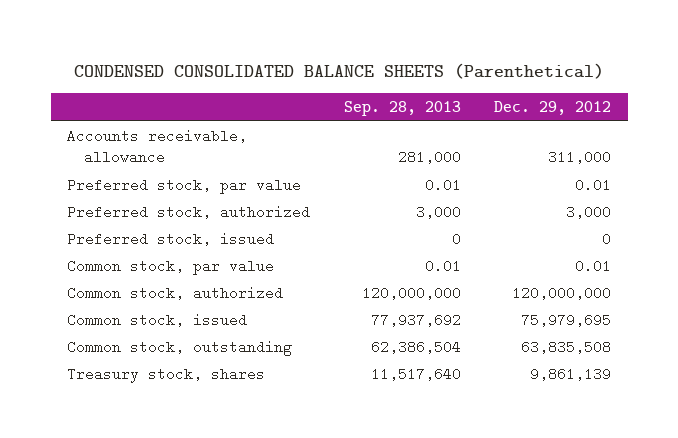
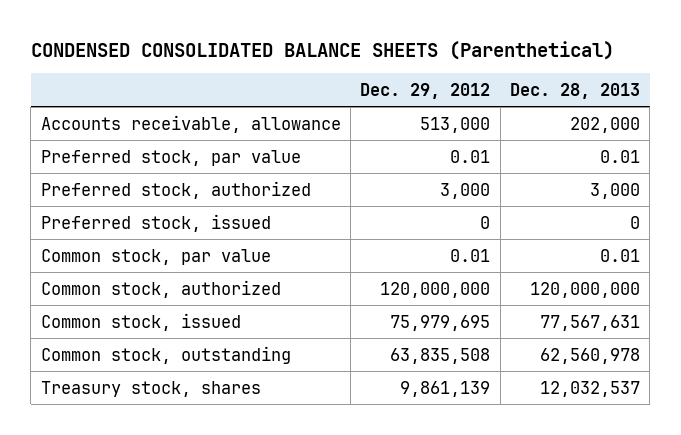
[343,100,461,116] Sep. 28, 2013 -> none
none -> [510,82,641,99] Dec. 28, 2013
[547,150,611,165] 311,000 -> [420,116,491,133] 513,000

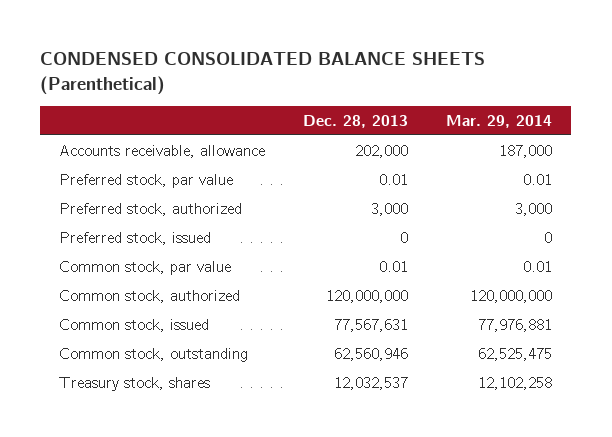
[360,82,491,99] Dec. 29, 2012 -> none
none -> [446,114,553,128] Mar. 29, 2014
[540,347,641,364] 62,560,978 -> [334,348,409,362] 62,560,946

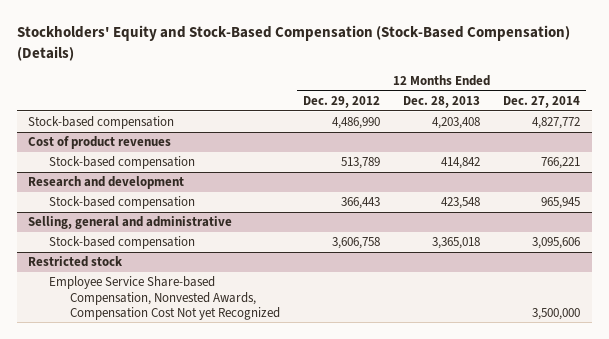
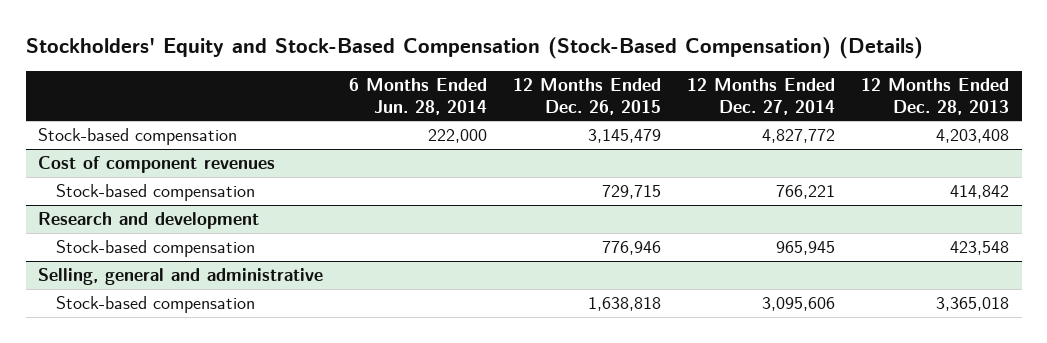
[303,96,381,109] Dec. 29, 2012 -> none
none -> [349,78,488,115] 6 Months Ended Jun. 28, 2014
none -> [513,78,662,115] 12 Months Ended Dec. 26, 2015
[28,136,172,150] Cost of product revenues -> [38,156,276,174] Cost of component revenues
[28,256,124,268] Restricted stock -> none
[49,276,281,320] Employee Service Share-based Compensation, Nonvested Awards, Compensation Cost Not yet Recognized -> none

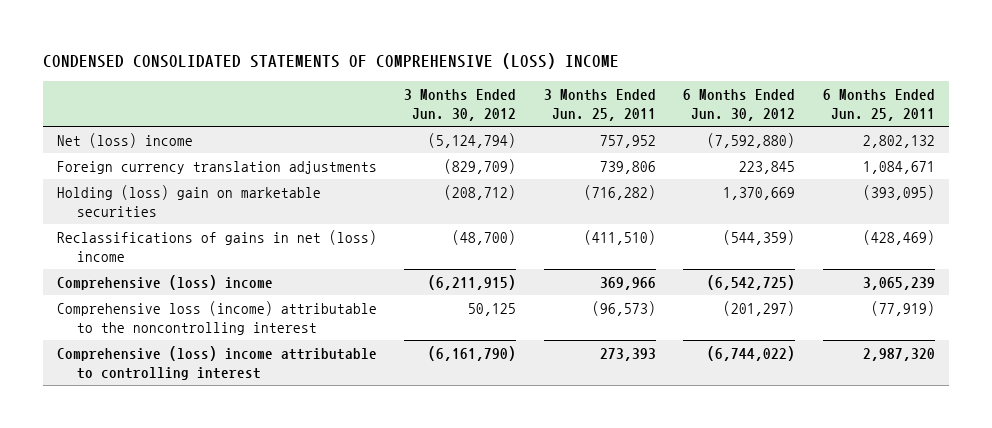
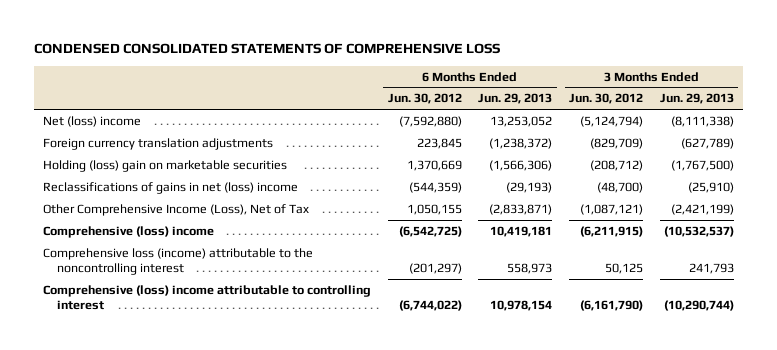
[42,53,619,70] CONDENSED CONSOLIDATED STATEMENTS OF COMPREHENSIVE (LOSS) INCOME -> [34,43,501,55] CONDENSED CONSOLIDATED STATEMENTS OF COMPREHENSIVE LOSS
[543,88,656,121] 3 Months Ended Jun. 25, 2011 -> none
[822,88,935,121] 6 Months Ended Jun. 25, 2011 -> none
none -> [478,93,553,105] Jun. 29, 2013
none -> [660,93,735,105] Jun. 29, 2013
none -> [42,203,309,216] Other Comprehensive Income (Loss), Net of Tax

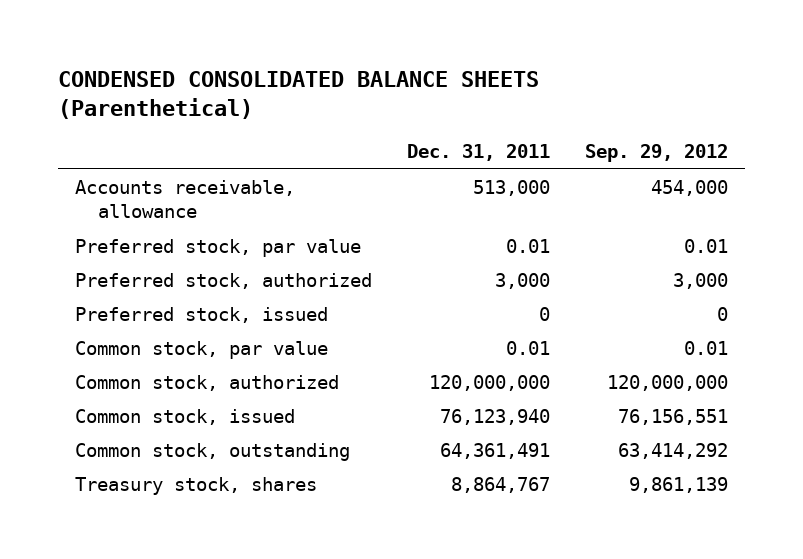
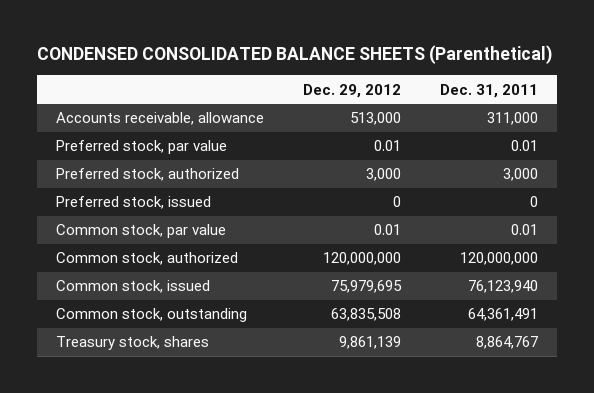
[584,144,728,163] Sep. 29, 2012 -> none
none -> [303,83,402,98] Dec. 29, 2012
[472,180,550,197] 513,000 -> [486,112,538,126] 311,000

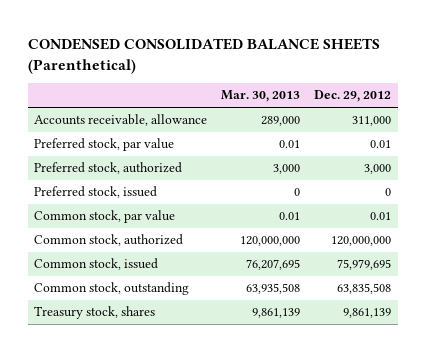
[439,83,538,98] Dec. 31, 2011 -> none
none -> [221,90,301,103] Mar. 30, 2013
[350,112,402,126] 513,000 -> [352,116,392,127] 311,000

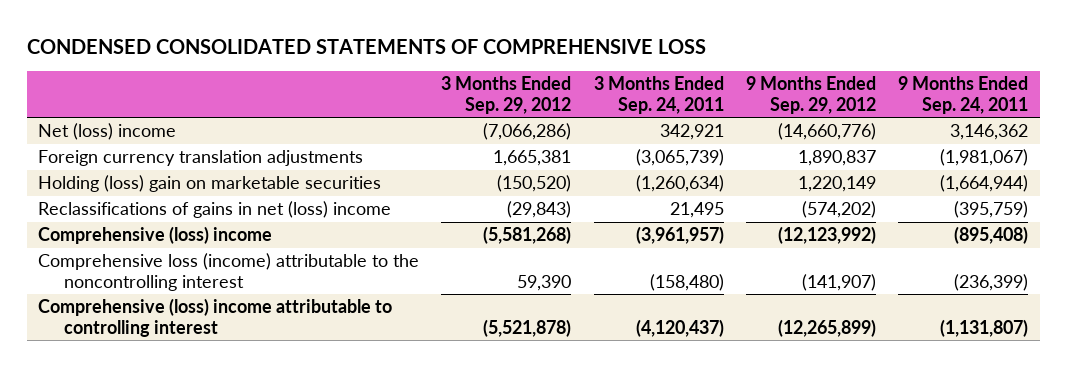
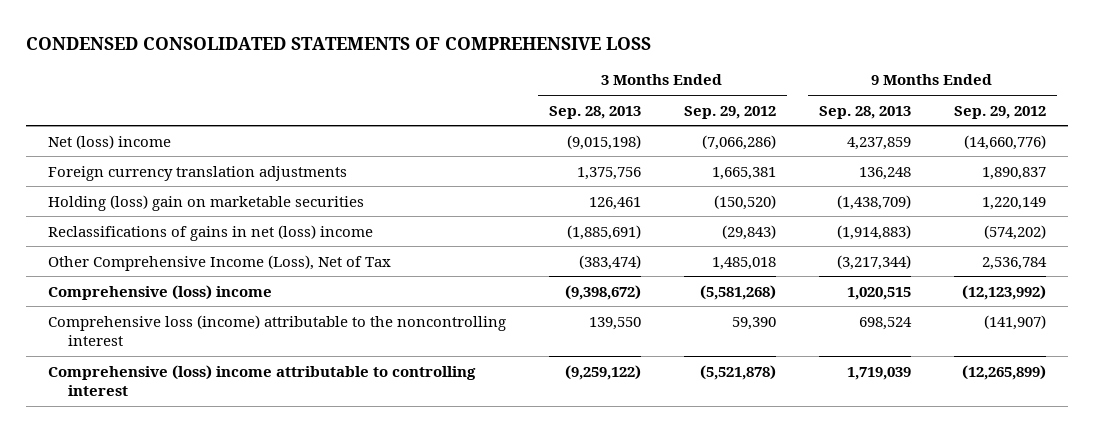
[593,75,724,114] 3 Months Ended Sep. 24, 2011 -> none
[898,75,1029,114] 9 Months Ended Sep. 24, 2011 -> none
none -> [548,105,641,119] Sep. 28, 2013
none -> [818,105,911,119] Sep. 28, 2013
none -> [47,254,391,271] Other Comprehensive Income (Loss), Net of Tax

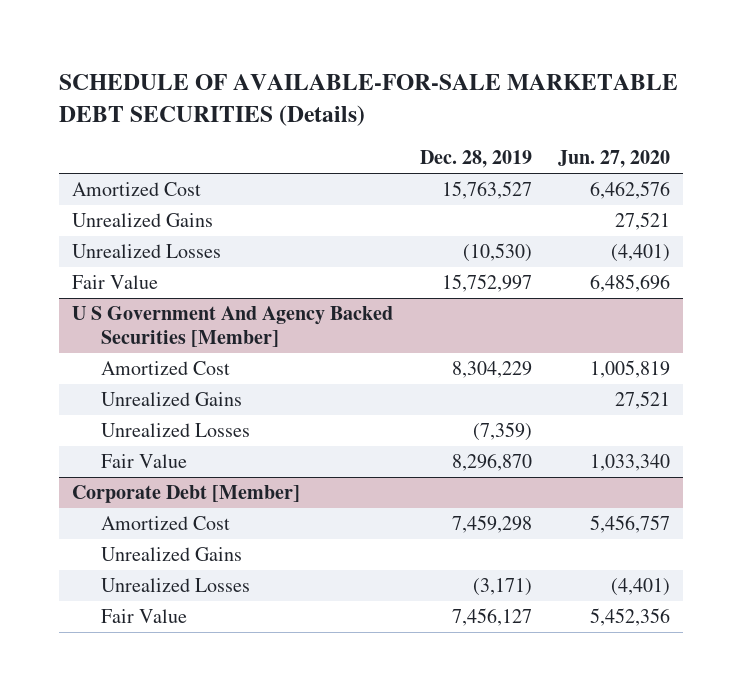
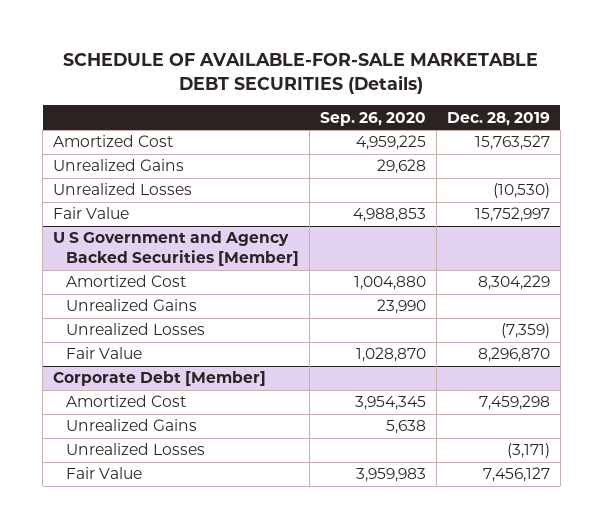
[558,150,671,169] Jun. 27, 2020 -> none
none -> [319,111,426,126] Sep. 26, 2020
[72,306,394,348] U S Government And Agency Backed Securities [Member] -> [53,231,299,267] U S Government and Agency Backed Securities [Member]

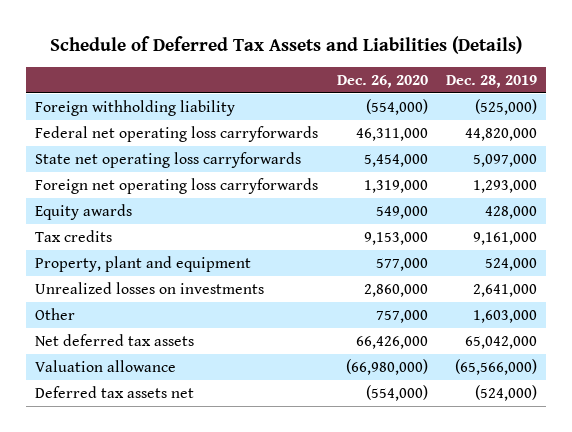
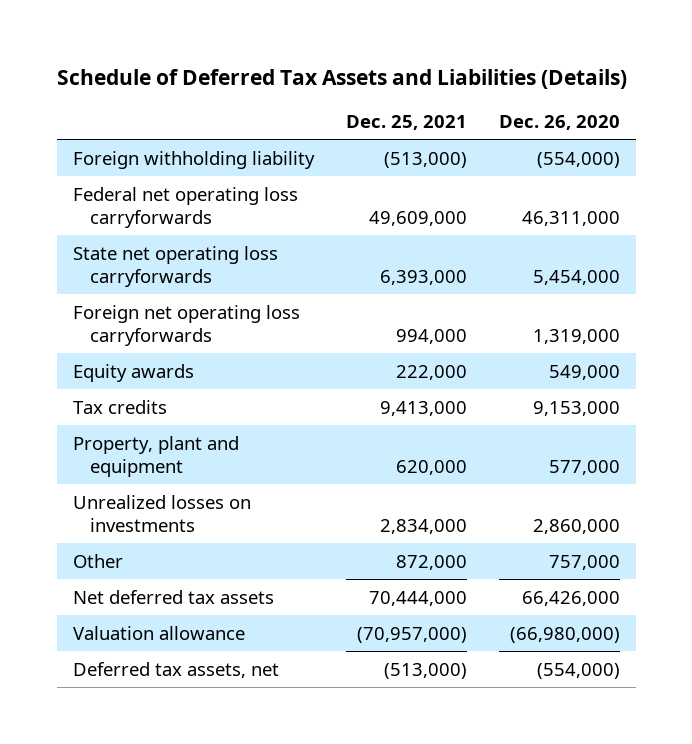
[446,74,538,88] Dec. 28, 2019 -> none
none -> [345,114,467,130] Dec. 25, 2021
[34,386,194,399] Deferred tax assets net -> [72,661,279,678] Deferred tax assets, net

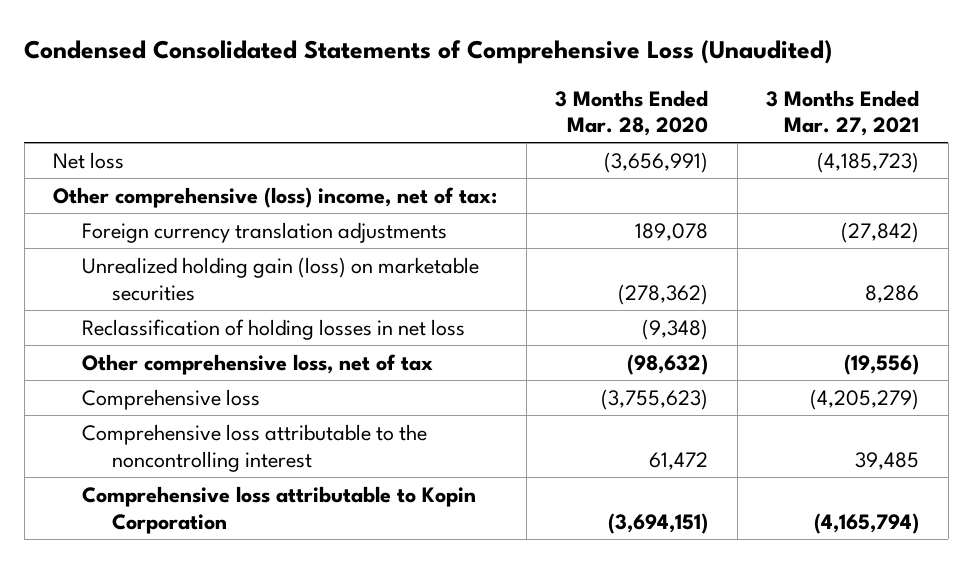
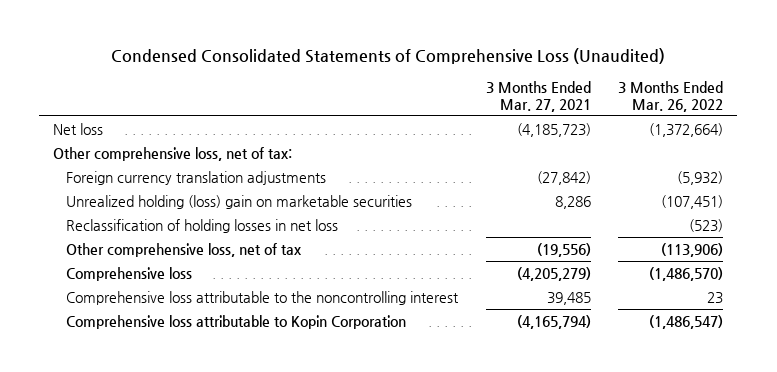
[555,89,709,137] 3 Months Ended Mar. 28, 2020 -> none
none -> [618,80,724,112] 3 Months Ended Mar. 26, 2022
[53,187,498,209] Other comprehensive (loss) income, net of tax: -> [53,146,293,161] Other comprehensive loss, net of tax:
[82,257,480,301] Unrealized holding gain (loss) on marketable securities -> [65,194,412,209] Unrealized holding (loss) gain on marketable securities

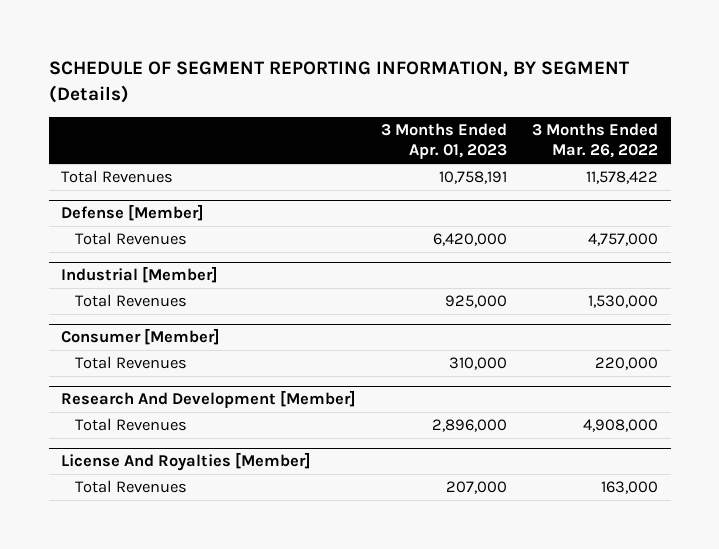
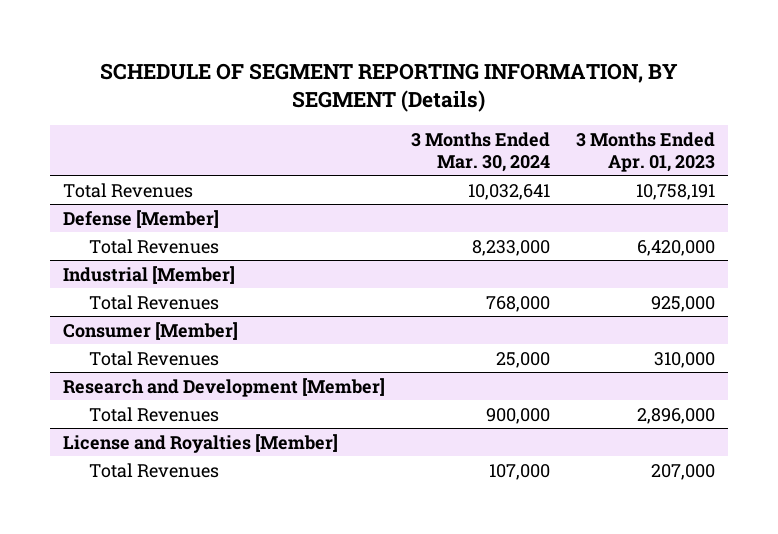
[532,123,659,159] 3 Months Ended Mar. 26, 2022 -> none
none -> [411,131,551,172] 3 Months Ended Mar. 30, 2024
[61,390,357,409] Research And Development [Member] -> [63,377,386,397] Research and Development [Member]
[61,452,312,472] License And Royalties [Member] -> [63,433,339,453] License and Royalties [Member]

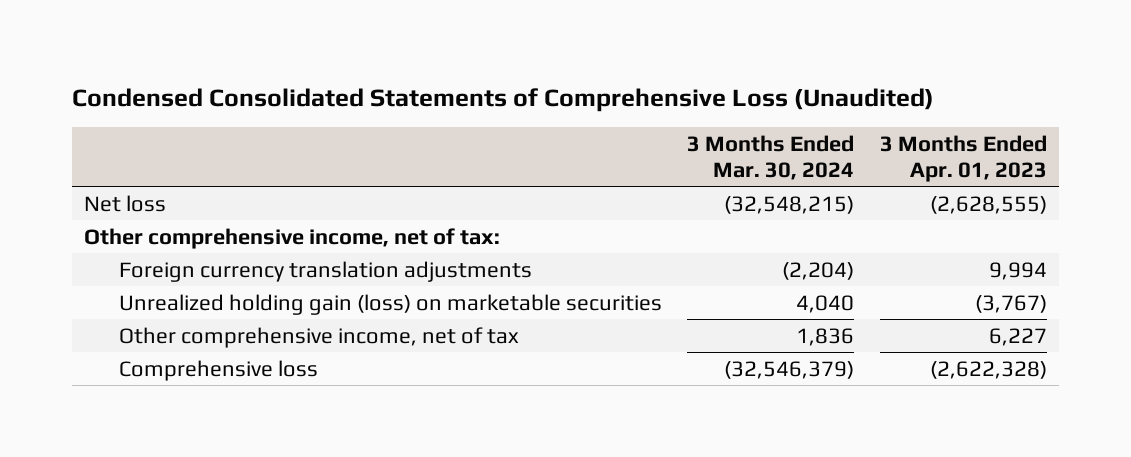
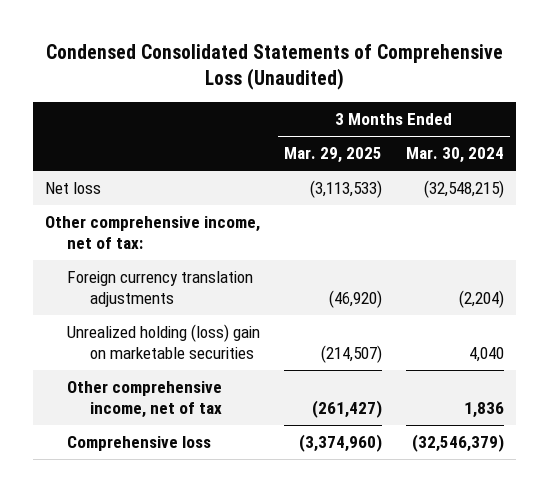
[879,134,1047,182] 3 Months Ended Apr. 01, 2023 -> none
none -> [284,147,383,164] Mar. 29, 2025
[118,293,662,315] Unrealized holding gain (loss) on marketable securities -> [67,323,261,360] Unrealized holding (loss) gain on marketable securities

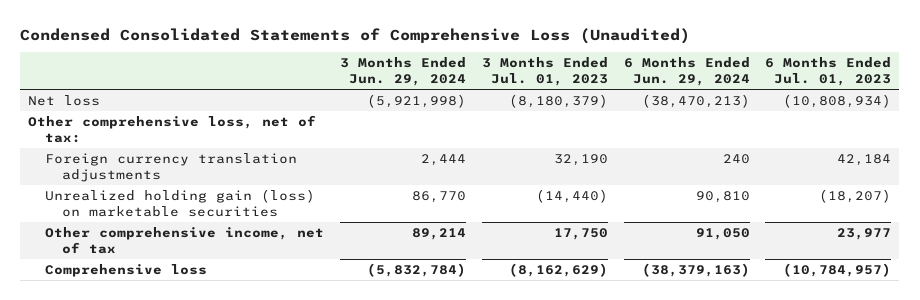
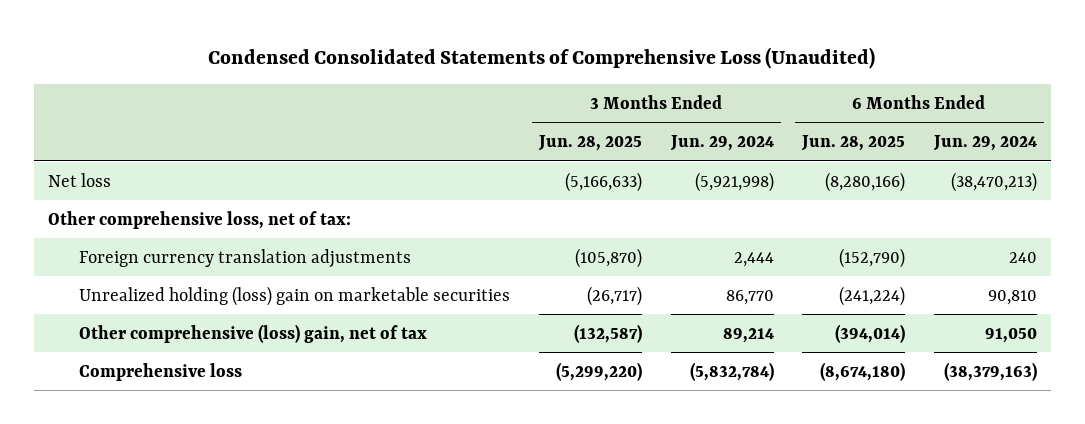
[481,57,608,87] 3 Months Ended Jul. 01, 2023 -> none
[765,57,892,87] 6 Months Ended Jul. 01, 2023 -> none
none -> [537,135,642,152] Jun. 28, 2025
none -> [801,135,906,152] Jun. 28, 2025
[45,189,316,217] Unrealized holding gain (loss) on marketable securities -> [79,285,511,306] Unrealized holding (loss) gain on marketable securities
[45,227,325,254] Other comprehensive income, net of tax -> [79,323,428,343] Other comprehensive (loss) gain, net of tax

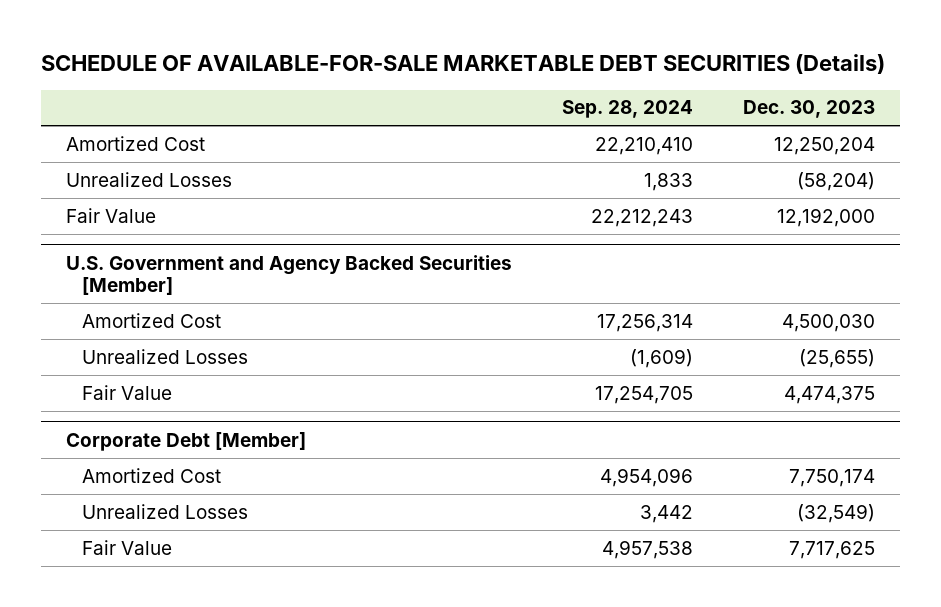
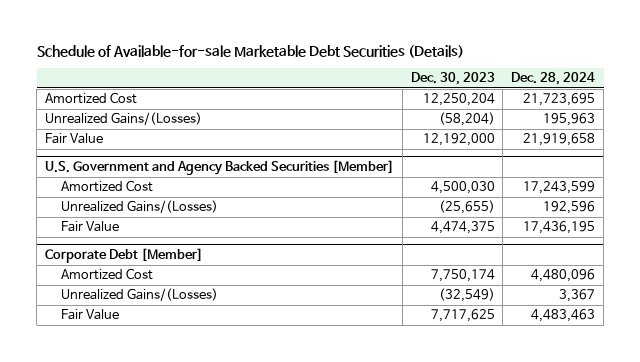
[41,53,886,74] SCHEDULE OF AVAILABLE-FOR-SALE MARKETABLE DEBT SECURITIES (Details) -> [36,44,464,58] Schedule of Available-for-sale Marketable Debt Securities (Details)
[561,100,693,119] Sep. 28, 2024 -> none
none -> [511,72,596,86] Dec. 28, 2024
[66,171,233,187] Unrealized Losses -> [44,112,202,126] Unrealized Gains/(Losses)
[82,348,249,364] Unrealized Losses -> [61,200,219,214] Unrealized Gains/(Losses)
[82,503,249,519] Unrealized Losses -> [61,288,219,302] Unrealized Gains/(Losses)

